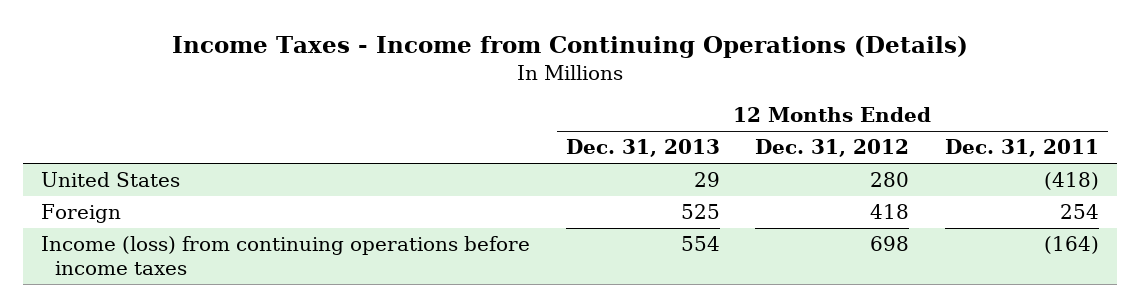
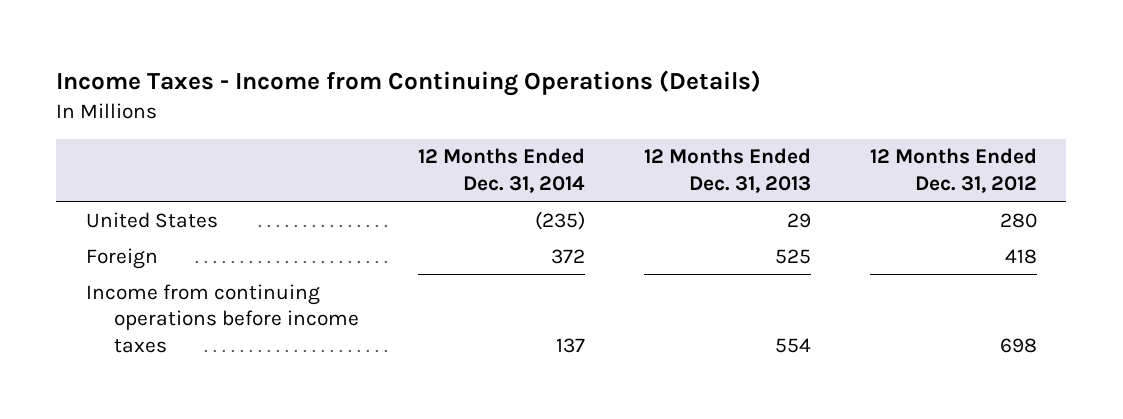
[944,139,1099,158] Dec. 31, 2011 -> none
none -> [417,148,585,194] 12 Months Ended Dec. 31, 2014
[41,236,531,276] Income (loss) from continuing operations before income taxes -> [85,283,359,353] Income from continuing operations before income taxes

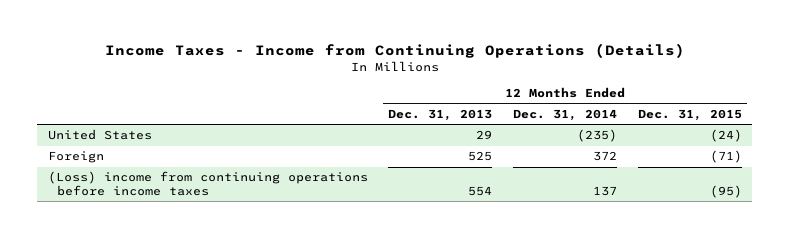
[869,148,1037,194] 12 Months Ended Dec. 31, 2012 -> none
none -> [637,108,742,121] Dec. 31, 2015
[85,283,359,353] Income from continuing operations before income taxes -> [47,171,368,197] (Loss) income from continuing operations before income taxes

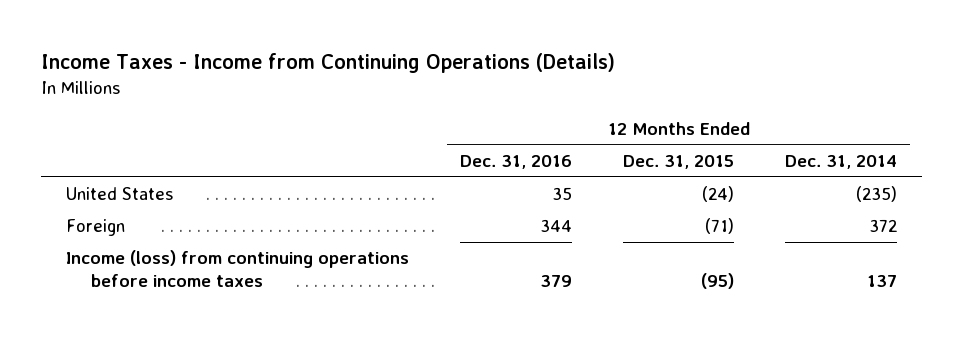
[388,108,493,121] Dec. 31, 2013 -> none
none -> [460,154,573,169] Dec. 31, 2016
[47,171,368,197] (Loss) income from continuing operations before income taxes -> [66,250,410,288] Income (loss) from continuing operations before income taxes

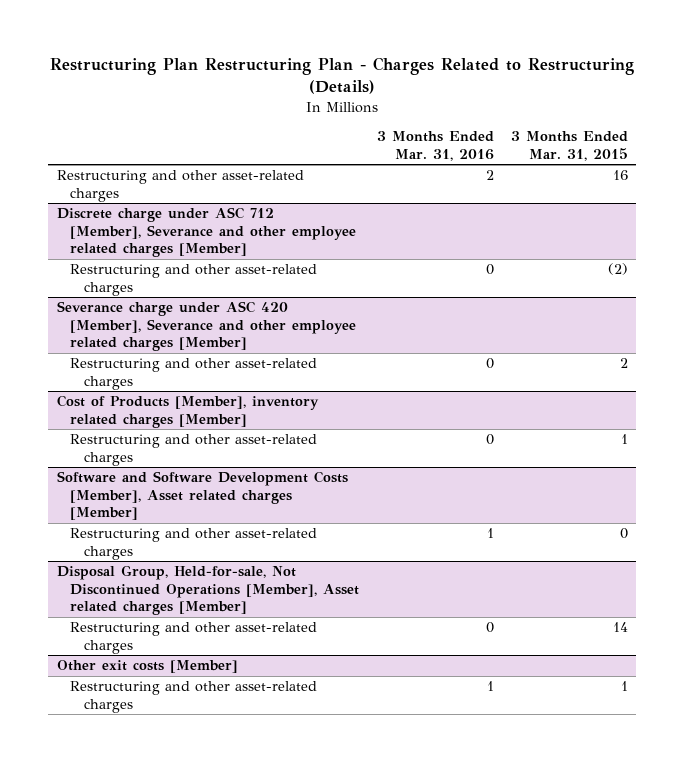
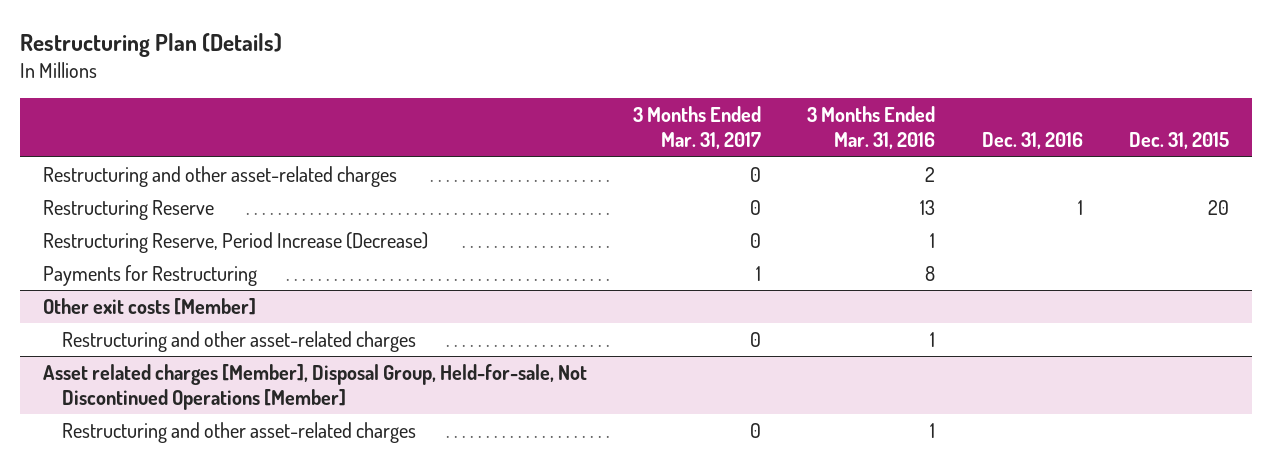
[50,57,635,95] Restructuring Plan Restructuring Plan - Charges Related to Restructuring (Details) -> [20,33,283,58] Restructuring Plan (Details)
[510,131,628,161] 3 Months Ended Mar. 31, 2015 -> none
none -> [633,106,762,150] 3 Months Ended Mar. 31, 2017
none -> [981,132,1083,150] Dec. 31, 2016
none -> [1128,132,1229,150] Dec. 31, 2015
[56,207,357,258] Discrete charge under ASC 712 [Member], Severance and other employee related charges [Member] -> none
[70,264,318,296] Restructuring and other asset-related charges -> none
[56,301,357,352] Severance charge under ASC 420 [Member], Severance and other employee related charges [Member] -> none
[70,358,318,390] Restructuring and other asset-related charges -> none
[56,395,319,428] Cost of Products [Member], inventory related charges [Member] -> none
[70,434,318,466] Restructuring and other asset-related charges -> none
[56,471,348,521] Software and Software Development Costs [Member], Asset related charges [Member] -> none
[70,528,318,560] Restructuring and other asset-related charges -> none
[56,565,360,616] Disposal Group, Held-for-sale, Not Discontinued Operations [Member], Asset related charges [Member] -> none
[70,622,318,654] Restructuring and other asset-related charges -> none
none -> [43,200,215,221] Restructuring Reserve
none -> [43,232,429,254] Restructuring Reserve, Period Increase (Decrease)
none -> [43,265,258,287] Payments for Restructuring
none -> [43,364,588,411] Asset related charges [Member], Disposal Group, Held-for-sale, Not Discontinued Operations [Member]
none -> [61,422,416,444] Restructuring and other asset-related charges

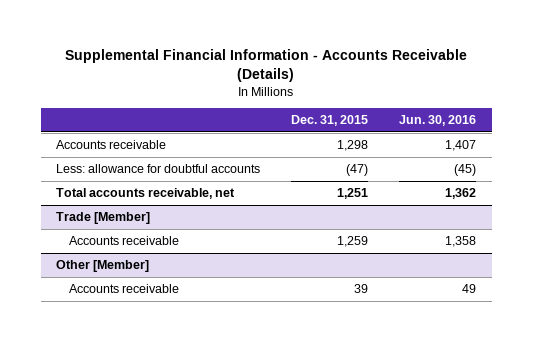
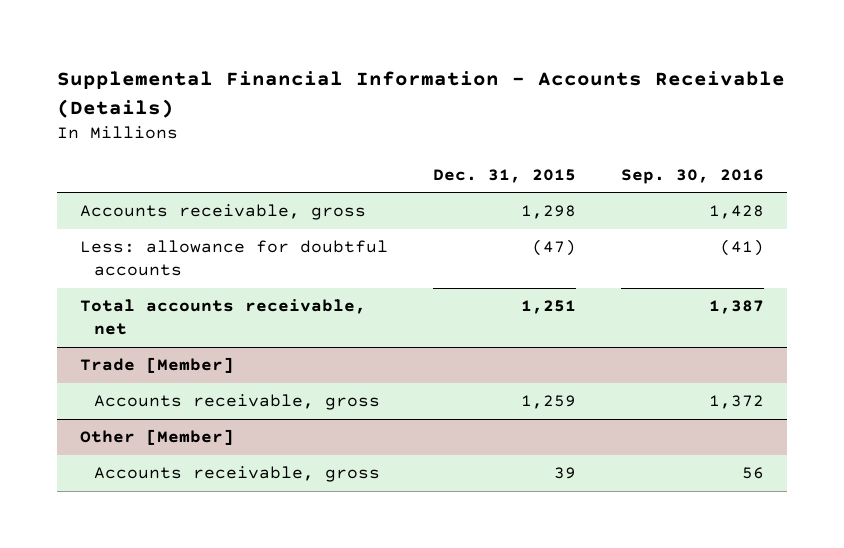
[399,115,477,127] Jun. 30, 2016 -> none
none -> [621,168,765,184] Sep. 30, 2016
[56,140,167,150] Accounts receivable -> [79,204,366,221] Accounts receivable, gross
[69,236,180,246] Accounts receivable -> [94,394,381,411] Accounts receivable, gross
[69,284,180,294] Accounts receivable -> [94,466,381,483] Accounts receivable, gross

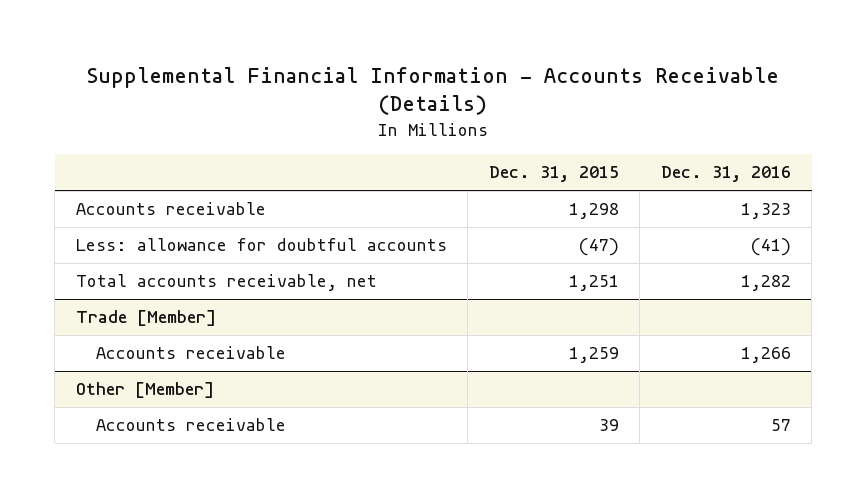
[621,168,765,184] Sep. 30, 2016 -> none
none -> [660,166,791,183] Dec. 31, 2016
[79,204,366,221] Accounts receivable, gross -> [75,202,266,216] Accounts receivable
[94,394,381,411] Accounts receivable, gross -> [96,346,287,360] Accounts receivable
[94,466,381,483] Accounts receivable, gross -> [96,418,287,432] Accounts receivable

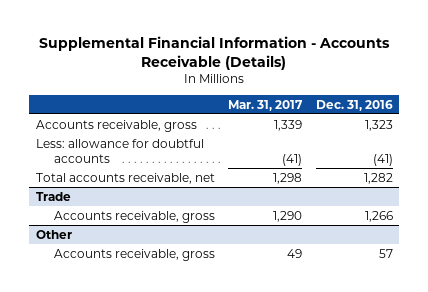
[488,166,619,183] Dec. 31, 2015 -> none
none -> [228,99,304,111] Mar. 31, 2017
[75,202,266,216] Accounts receivable -> [35,119,197,132] Accounts receivable, gross
[75,310,216,327] Trade [Member] -> [35,191,71,201] Trade
[96,346,287,360] Accounts receivable -> [53,210,215,223] Accounts receivable, gross
[75,382,214,399] Other [Member] -> [35,229,72,239] Other
[96,418,287,432] Accounts receivable -> [53,248,215,261] Accounts receivable, gross

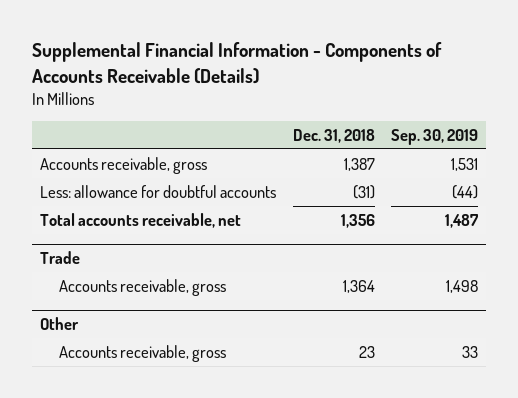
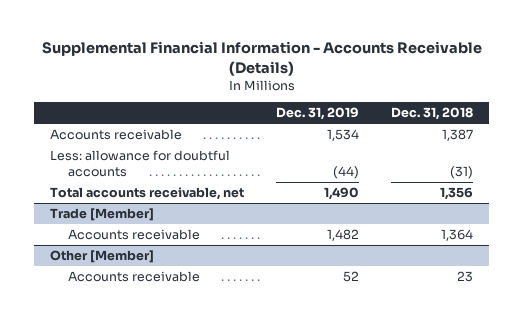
[32,42,443,84] Supplemental Financial Information - Components of Accounts Receivable (Details) -> [41,41,482,76] Supplemental Financial Information - Accounts Receivable (Details)
[391,129,479,146] Sep. 30, 2019 -> none
none -> [276,107,360,121] Dec. 31, 2019
[40,156,208,174] Accounts receivable, gross -> [50,129,183,141] Accounts receivable
[40,251,81,265] Trade -> [50,208,155,222] Trade [Member]
[58,278,226,296] Accounts receivable, gross -> [67,229,200,241] Accounts receivable
[40,317,80,331] Other -> [50,250,155,264] Other [Member]
[58,344,226,362] Accounts receivable, gross -> [67,271,200,283] Accounts receivable

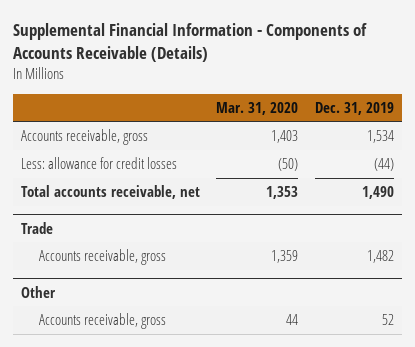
[41,41,482,76] Supplemental Financial Information - Accounts Receivable (Details) -> [13,22,368,62] Supplemental Financial Information - Components of Accounts Receivable (Details)
[391,107,474,121] Dec. 31, 2018 -> none
none -> [216,101,299,115] Mar. 31, 2020
[50,129,183,141] Accounts receivable -> [21,129,149,146] Accounts receivable, gross
[50,150,231,178] Less: allowance for doubtful accounts -> [21,157,178,170] Less: allowance for credit losses
[50,208,155,222] Trade [Member] -> [21,221,54,234] Trade
[67,229,200,241] Accounts receivable -> [38,249,166,266] Accounts receivable, gross
[50,250,155,264] Other [Member] -> [21,285,57,298] Other
[67,271,200,283] Accounts receivable -> [38,313,166,330] Accounts receivable, gross

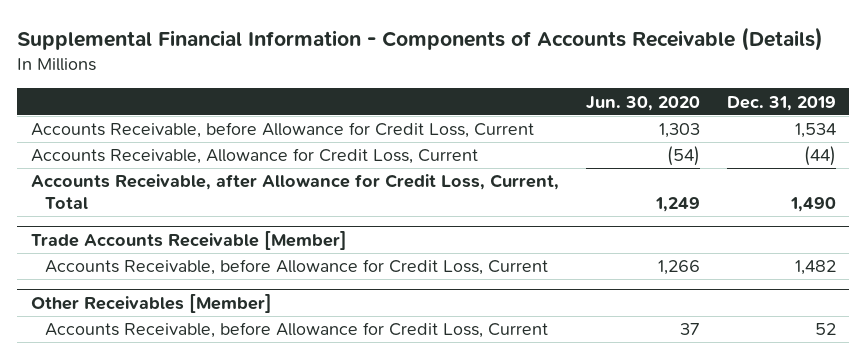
[216,101,299,115] Mar. 31, 2020 -> none
none -> [585,95,700,111] Jun. 30, 2020
[21,129,149,146] Accounts receivable, gross -> [30,122,534,139] Accounts Receivable, before Allowance for Credit Loss, Current
[21,157,178,170] Less: allowance for credit losses -> [30,148,478,165] Accounts Receivable, Allowance for Credit Loss, Current
[21,185,201,200] Total accounts receivable, net -> [30,174,559,210] Accounts Receivable, after Allowance for Credit Loss, Current, Total
[21,221,54,234] Trade -> [30,231,347,251] Trade Accounts Receivable [Member]
[38,249,166,266] Accounts receivable, gross -> [45,259,549,276] Accounts Receivable, before Allowance for Credit Loss, Current
[21,285,57,298] Other -> [30,294,272,314] Other Receivables [Member]
[38,313,166,330] Accounts receivable, gross -> [45,322,549,339] Accounts Receivable, before Allowance for Credit Loss, Current

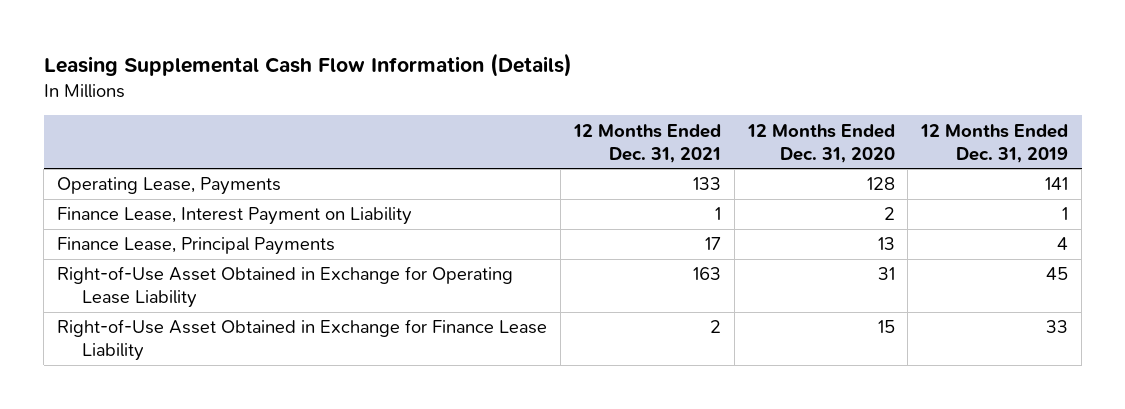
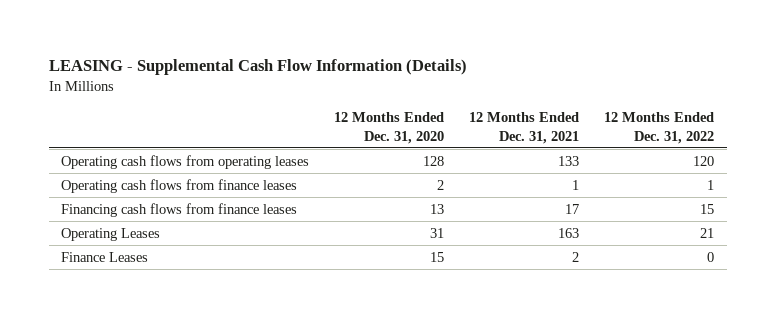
[43,53,572,78] Leasing Supplemental Cash Flow Information (Details) -> [48,59,467,76] LEASING - Supplemental Cash Flow Information (Details)
[920,123,1069,163] 12 Months Ended Dec. 31, 2019 -> none
none -> [604,112,715,144] 12 Months Ended Dec. 31, 2022
[57,177,282,196] Operating Lease, Payments -> [61,154,310,169] Operating cash flows from operating leases
[57,207,413,226] Finance Lease, Interest Payment on Liability -> [61,178,298,193] Operating cash flows from finance leases
[57,237,336,256] Finance Lease, Principal Payments -> [61,202,298,217] Financing cash flows from finance leases
[57,266,514,309] Right-of-Use Asset Obtained in Exchange for Operating Lease Liability -> [61,227,161,241] Operating Leases
[57,319,548,362] Right-of-Use Asset Obtained in Exchange for Finance Lease Liability -> [61,251,149,262] Finance Leases

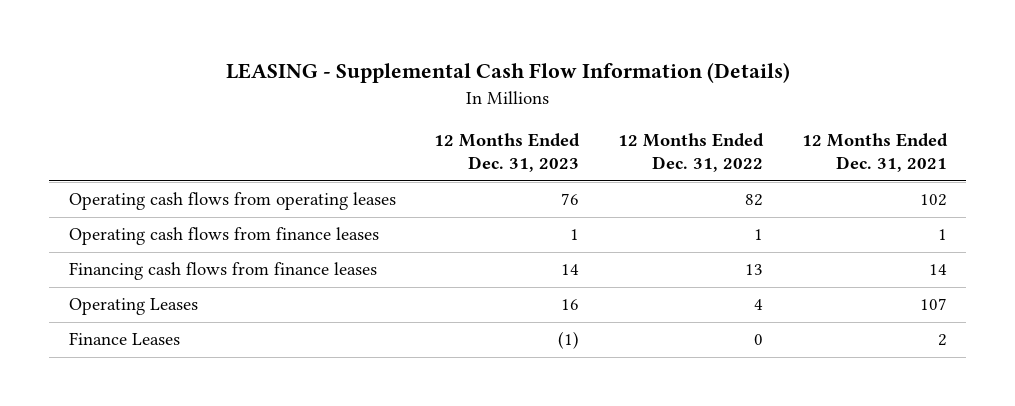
[334,112,445,144] 12 Months Ended Dec. 31, 2020 -> none
none -> [434,132,581,173] 12 Months Ended Dec. 31, 2023
[558,155,580,166] 133 -> [919,194,947,207] 102
[693,155,715,166] 120 -> [744,194,763,207] 82
[565,203,580,214] 17 -> [928,264,947,276] 14
[700,203,715,214] 15 -> [744,264,763,276] 13
[558,227,580,238] 163 -> [919,298,947,311] 107
[700,227,715,238] 21 -> [753,299,763,311] 4

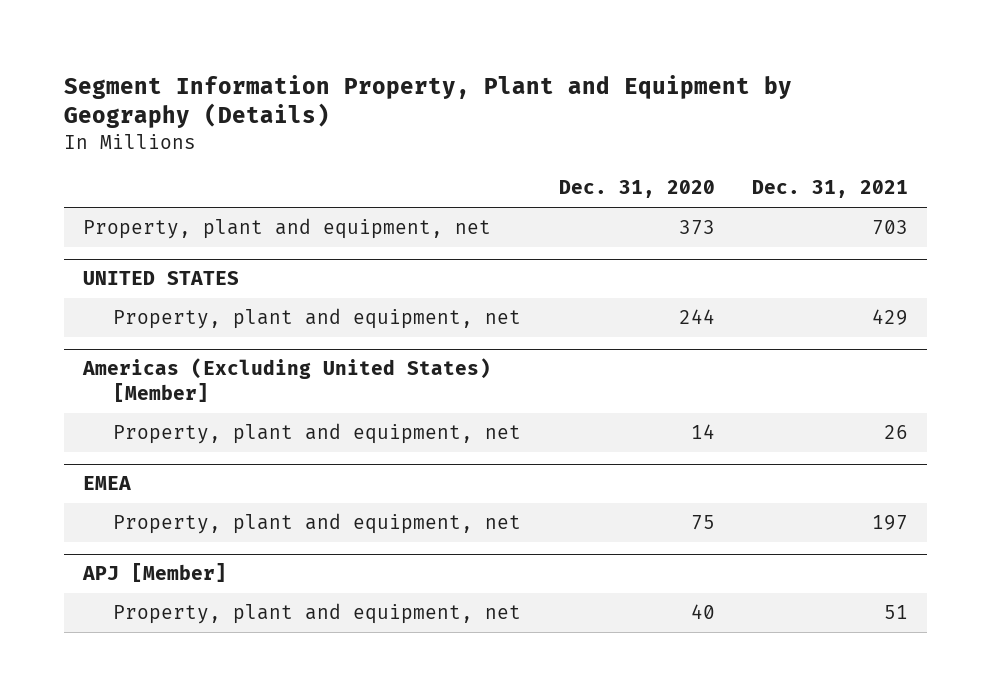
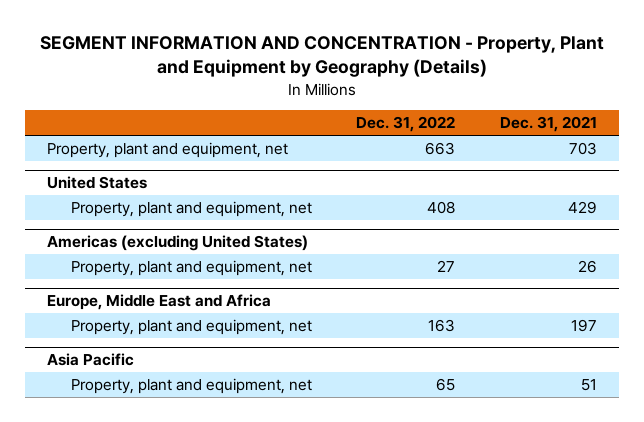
[64,74,793,129] Segment Information Property, Plant and Equipment by Geography (Details) -> [39,36,604,78] SEGMENT INFORMATION AND CONCENTRATION - Property, Plant and Equipment by Geography (Details)
[558,180,715,199] Dec. 31, 2020 -> none
none -> [356,116,456,133] Dec. 31, 2022
[83,271,240,286] UNITED STATES -> [46,176,147,190] United States
[82,358,492,403] Americas (Excluding United States) [Member] -> [46,235,308,252] Americas (excluding United States)
[83,476,132,491] EMEA -> [46,294,271,311] Europe, Middle East and Africa
[82,563,228,583] APJ [Member] -> [46,353,134,367] Asia Pacific

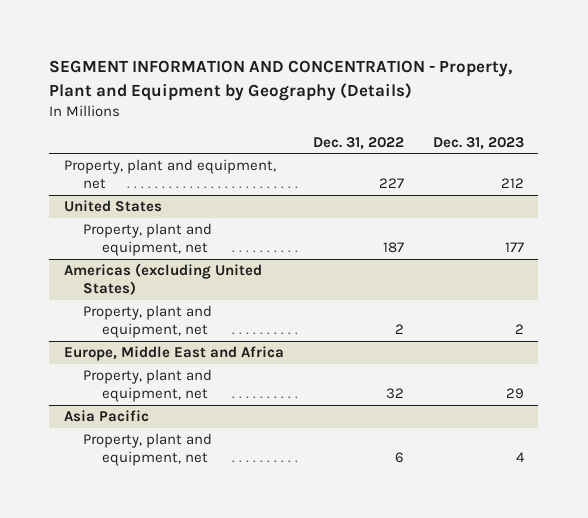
[499,116,597,133] Dec. 31, 2021 -> none
none -> [432,136,524,150] Dec. 31, 2023
[425,141,456,155] 663 -> [378,178,404,189] 227
[427,200,456,214] 408 -> [382,242,404,254] 187
[437,259,456,272] 27 -> [394,324,404,335] 2
[428,318,456,332] 163 -> [385,388,404,400] 32
[436,377,456,391] 65 -> [394,452,404,464] 6

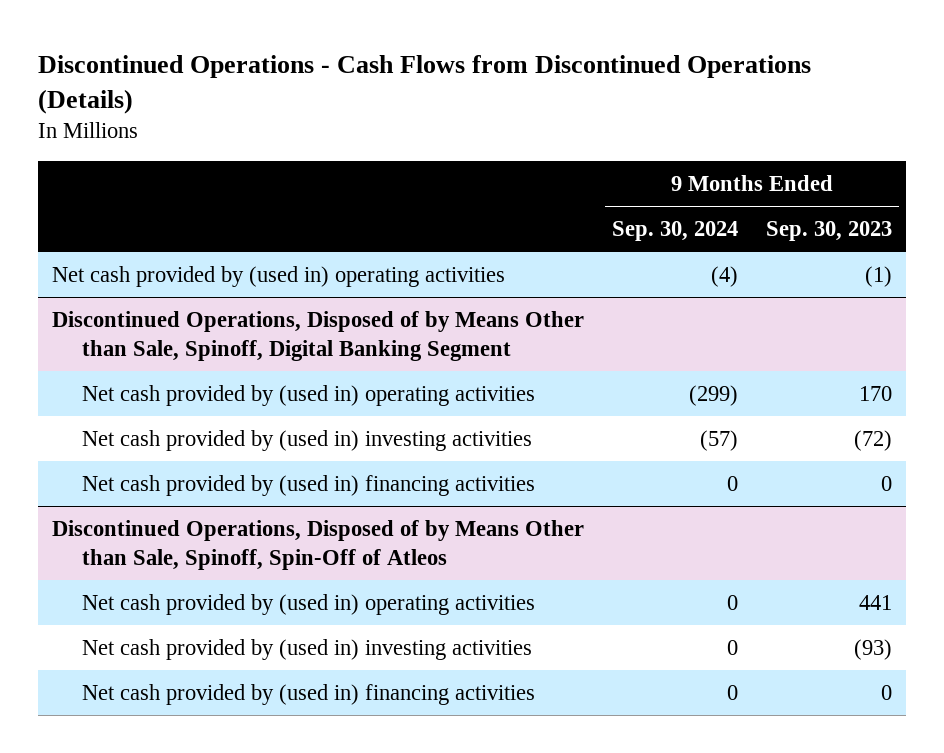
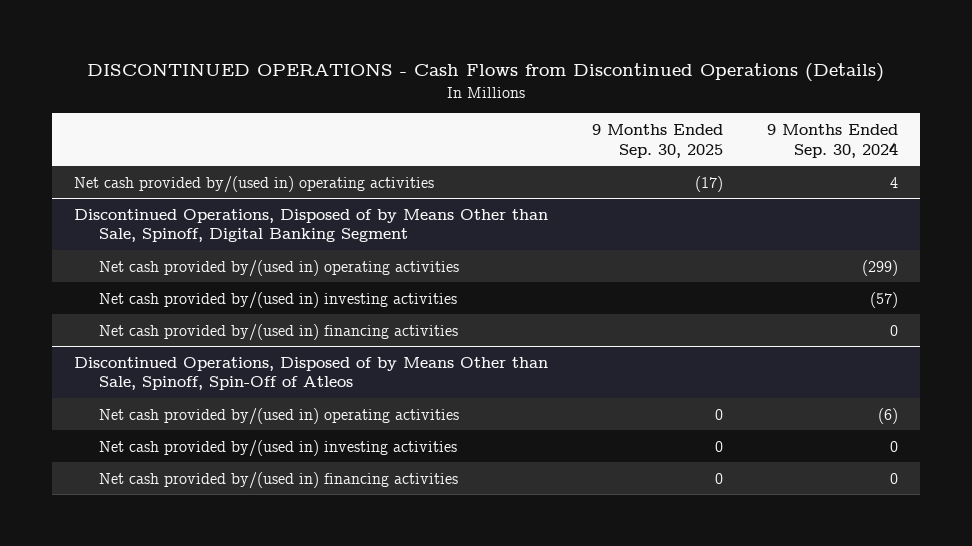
[38,55,812,115] Discontinued Operations - Cash Flows from Discontinued Operations (Details) -> [86,63,884,83] DISCONTINUED OPERATIONS - Cash Flows from Discontinued Operations (Details)
[765,221,892,242] Sep. 30, 2023 -> none
none -> [591,124,723,158] 9 Months Ended Sep. 30, 2025
[52,265,506,287] Net cash provided by (used in) operating activities -> [73,175,434,193] Net cash provided by/(used in) operating activities
[711,265,739,287] (4) -> [890,176,899,188] 4
[81,384,535,406] Net cash provided by (used in) operating activities -> [98,259,459,277] Net cash provided by/(used in) operating activities
[81,429,532,451] Net cash provided by (used in) investing activities -> [98,291,457,309] Net cash provided by/(used in) investing activities
[81,474,535,496] Net cash provided by (used in) financing activities -> [98,323,458,341] Net cash provided by/(used in) financing activities
[81,593,535,615] Net cash provided by (used in) operating activities -> [98,407,459,425] Net cash provided by/(used in) operating activities
[727,594,739,610] 0 -> [878,407,899,424] (6)
[81,638,532,660] Net cash provided by (used in) investing activities -> [98,439,457,457] Net cash provided by/(used in) investing activities
[81,683,535,705] Net cash provided by (used in) financing activities -> [98,471,458,489] Net cash provided by/(used in) financing activities

